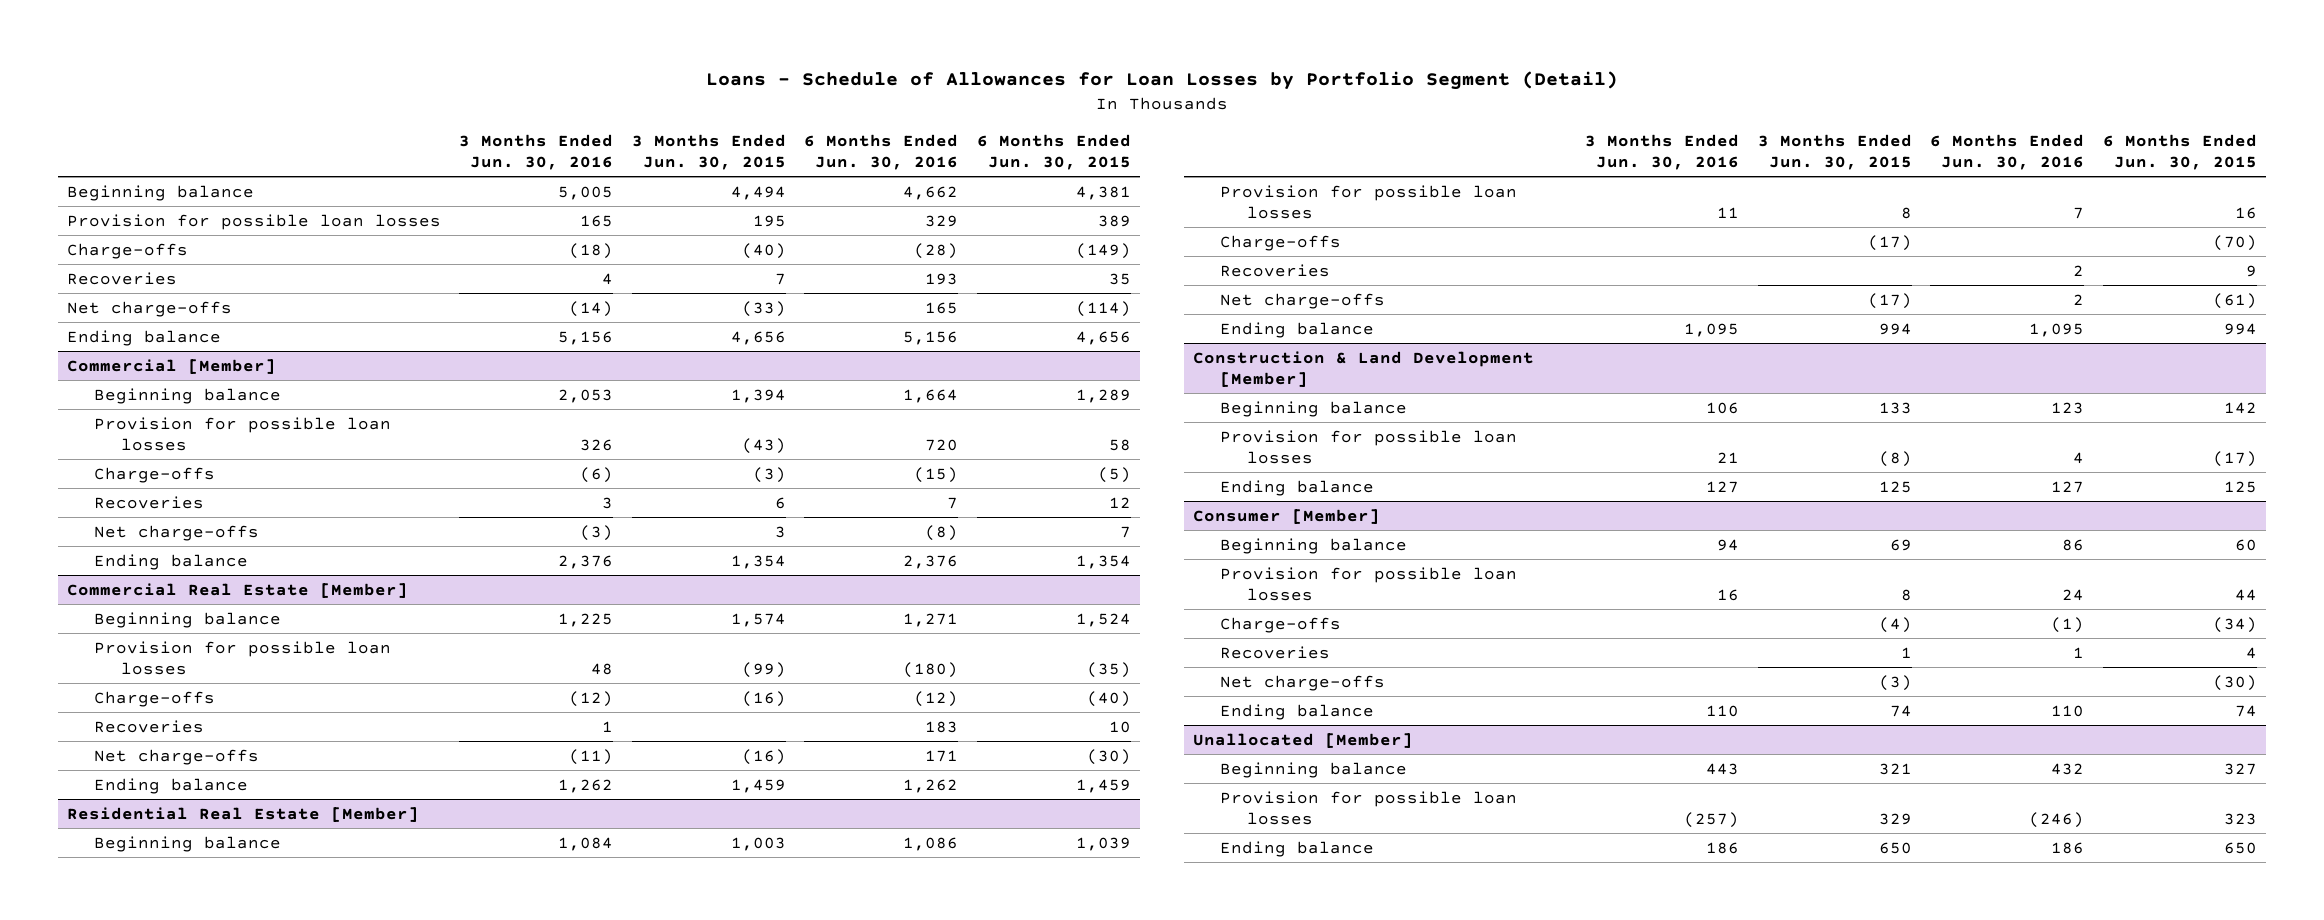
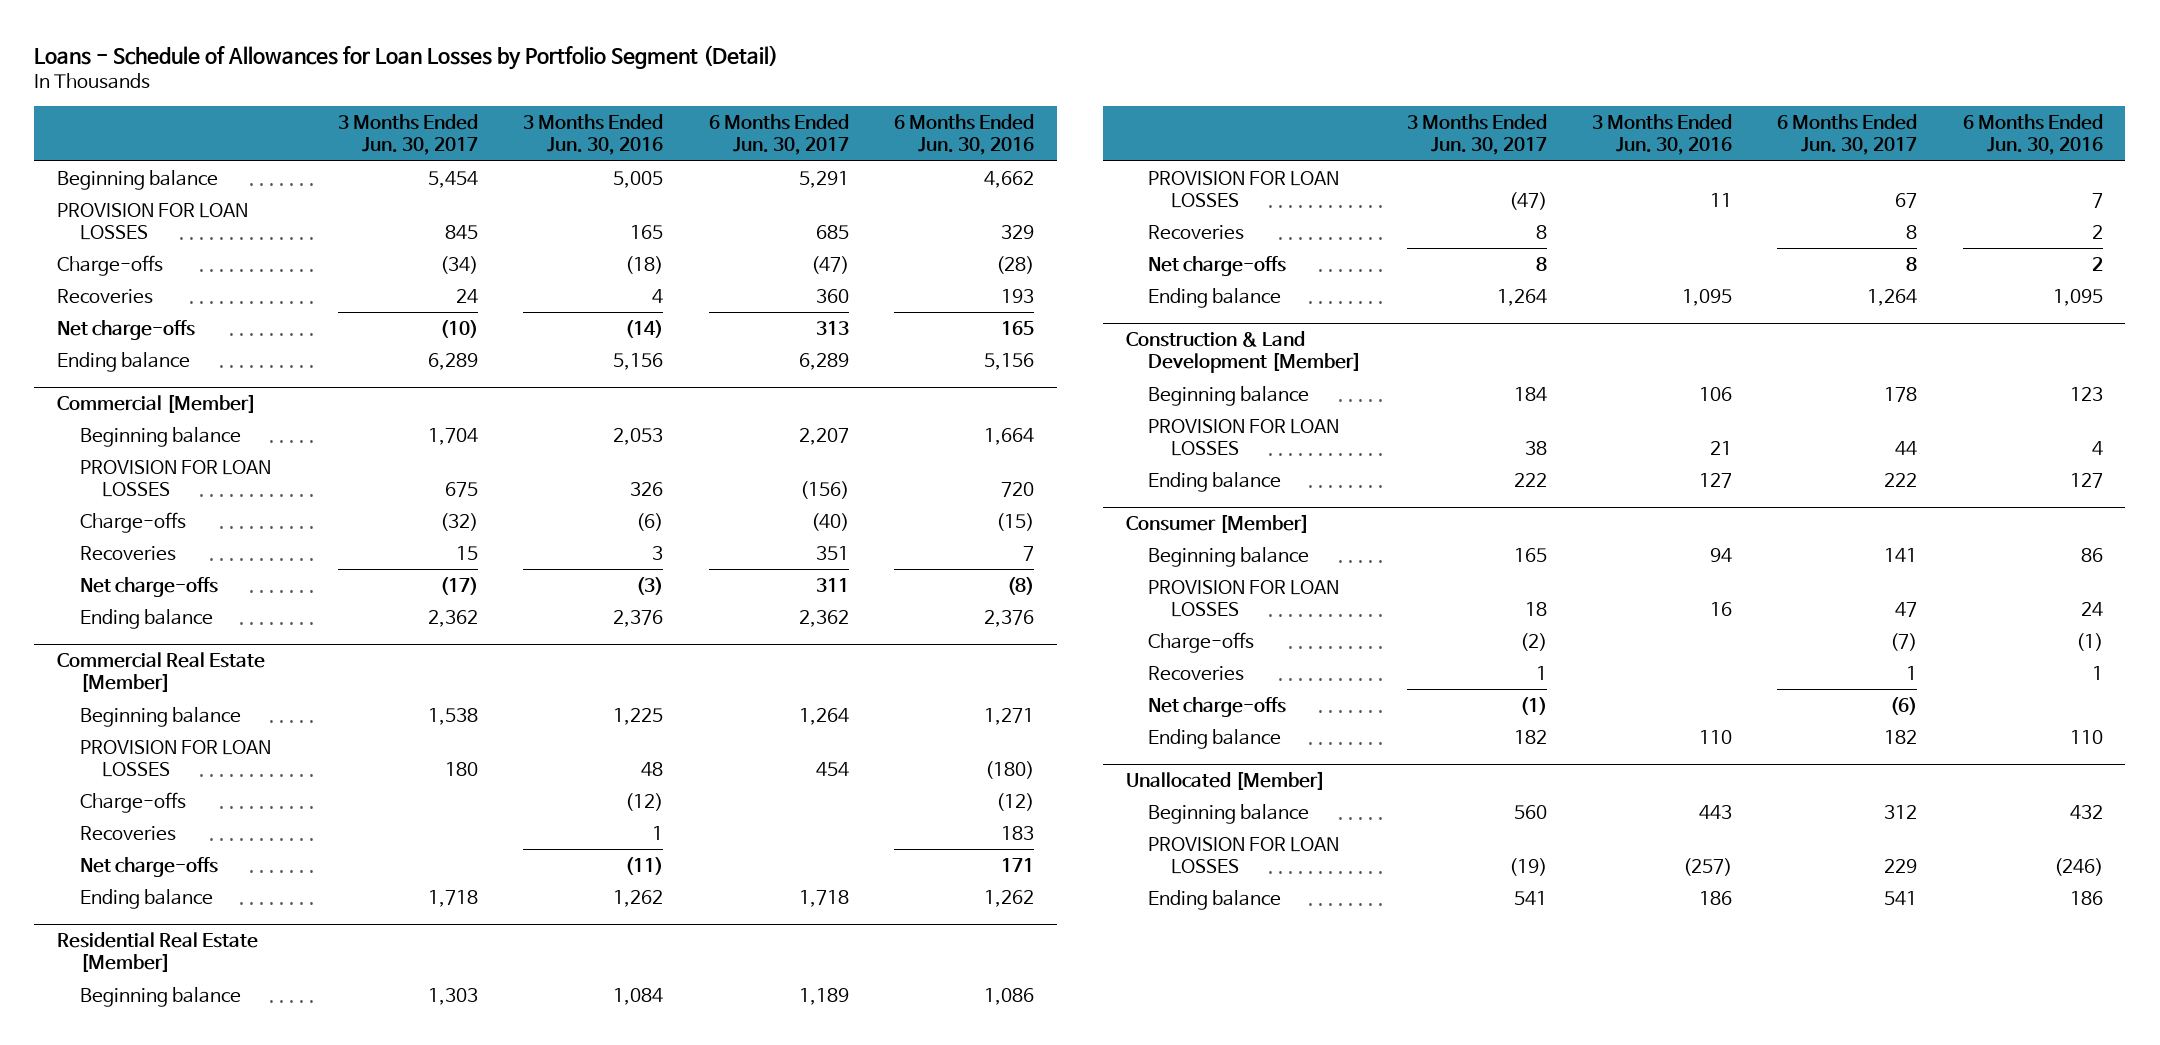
[631,133,786,170] 3 Months Ended Jun. 30, 2015 -> none
[976,133,1131,170] 6 Months Ended Jun. 30, 2015 -> none
none -> [338,114,479,156] 3 Months Ended Jun. 30, 2017
none -> [708,114,849,156] 6 Months Ended Jun. 30, 2017
[67,213,442,230] Provision for possible loan losses -> [57,202,249,240] PROVISION FOR LOAN LOSSES
[93,416,391,451] Provision for possible loan losses -> [79,459,271,497] PROVISION FOR LOAN LOSSES
[93,640,391,675] Provision for possible loan losses -> [79,739,271,777] PROVISION FOR LOAN LOSSES
[1220,234,1342,251] Charge-offs -> none
[1220,184,1518,219] Provision for possible loan losses -> [1148,170,1340,208] PROVISION FOR LOAN LOSSES
[1220,429,1518,464] Provision for possible loan losses -> [1148,418,1340,456] PROVISION FOR LOAN LOSSES
[1220,566,1518,601] Provision for possible loan losses -> [1148,579,1340,617] PROVISION FOR LOAN LOSSES
[1220,790,1518,825] Provision for possible loan losses -> [1148,836,1340,874] PROVISION FOR LOAN LOSSES

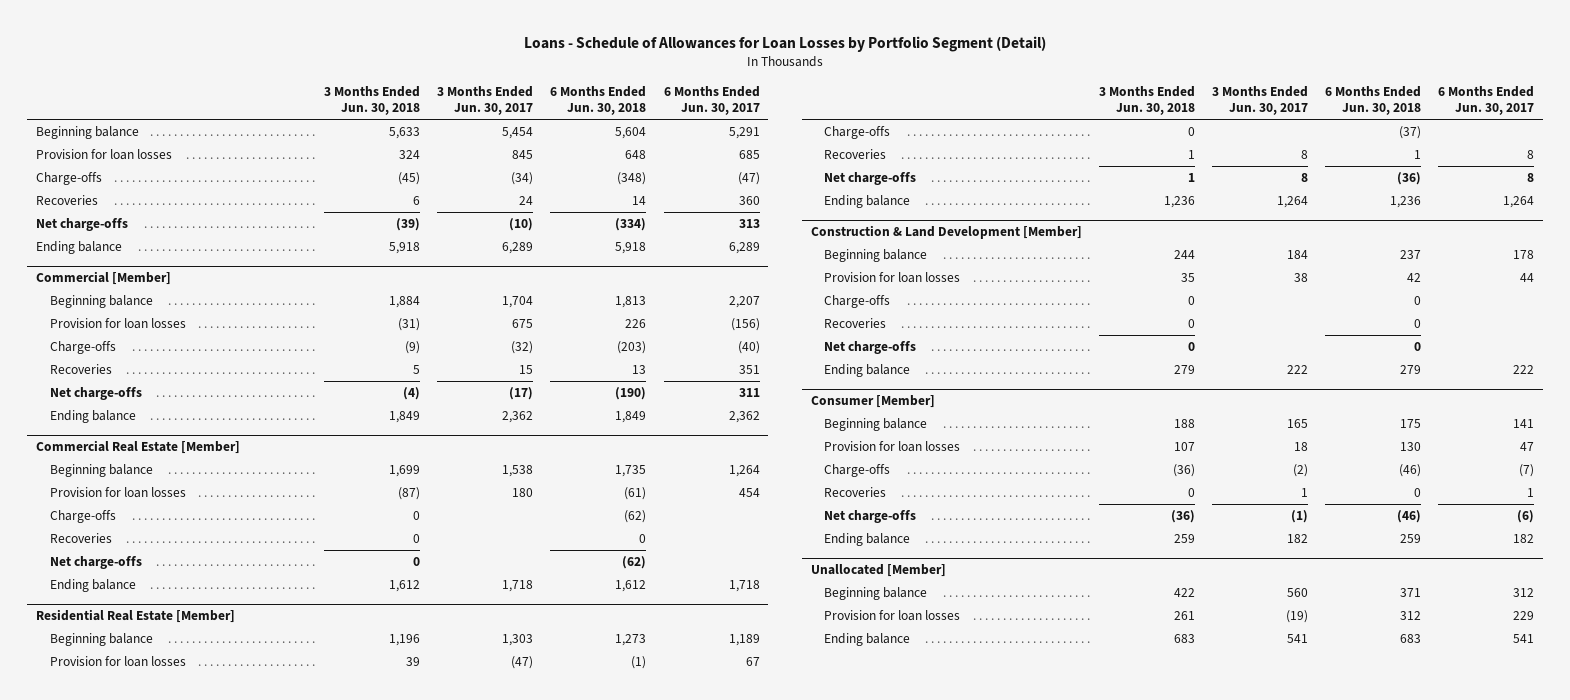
[523,114,664,156] 3 Months Ended Jun. 30, 2016 -> none
[894,114,1035,156] 6 Months Ended Jun. 30, 2016 -> none
none -> [324,86,421,116] 3 Months Ended Jun. 30, 2018
none -> [550,86,647,116] 6 Months Ended Jun. 30, 2018
[57,202,249,240] PROVISION FOR LOAN LOSSES -> [35,149,172,161] Provision for loan losses
[79,459,271,497] PROVISION FOR LOAN LOSSES -> [49,318,186,330] Provision for loan losses
[79,739,271,777] PROVISION FOR LOAN LOSSES -> [49,487,186,499] Provision for loan losses
[1148,170,1340,208] PROVISION FOR LOAN LOSSES -> [49,656,186,668] Provision for loan losses
none -> [824,126,891,140] Charge-offs
[1148,418,1340,456] PROVISION FOR LOAN LOSSES -> [824,272,961,284] Provision for loan losses
none -> [824,295,891,309] Charge-offs
none -> [824,318,887,329] Recoveries
none -> [824,341,917,355] Net charge-offs
[1148,579,1340,617] PROVISION FOR LOAN LOSSES -> [824,441,961,453] Provision for loan losses
[1148,836,1340,874] PROVISION FOR LOAN LOSSES -> [824,610,961,622] Provision for loan losses

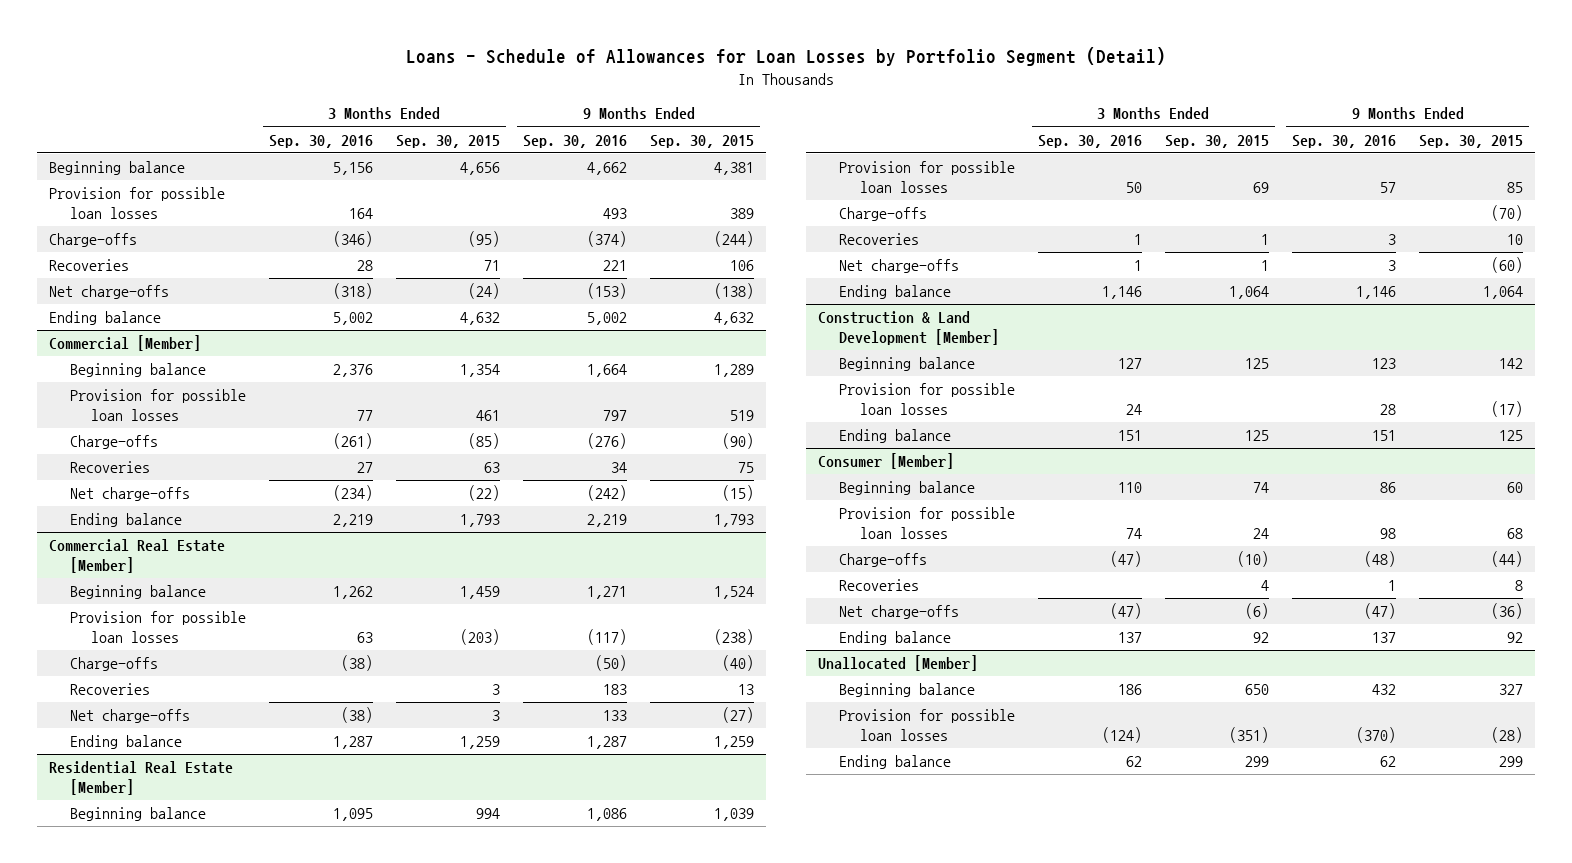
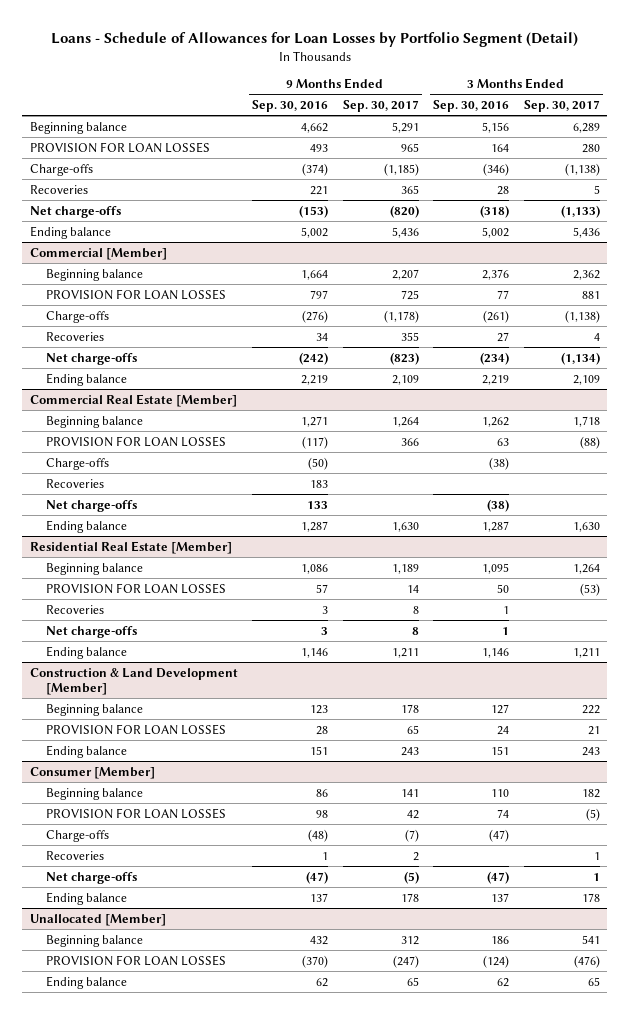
[396,134,501,148] Sep. 30, 2015 -> none
[650,134,755,148] Sep. 30, 2015 -> none
none -> [342,100,419,113] Sep. 30, 2017
none -> [523,100,600,113] Sep. 30, 2017
[48,187,225,220] Provision for possible loan losses -> [29,141,210,153] PROVISION FOR LOAN LOSSES
[69,389,246,422] Provision for possible loan losses -> [46,288,227,300] PROVISION FOR LOAN LOSSES
[69,611,246,644] Provision for possible loan losses -> [46,435,227,447] PROVISION FOR LOAN LOSSES
[838,207,927,222] Charge-offs -> none
[838,161,1015,194] Provision for possible loan losses -> [46,582,227,594] PROVISION FOR LOAN LOSSES
[838,383,1015,416] Provision for possible loan losses -> [46,723,227,735] PROVISION FOR LOAN LOSSES
[838,507,1015,540] Provision for possible loan losses -> [46,807,227,819] PROVISION FOR LOAN LOSSES
[838,709,1015,742] Provision for possible loan losses -> [46,954,227,966] PROVISION FOR LOAN LOSSES

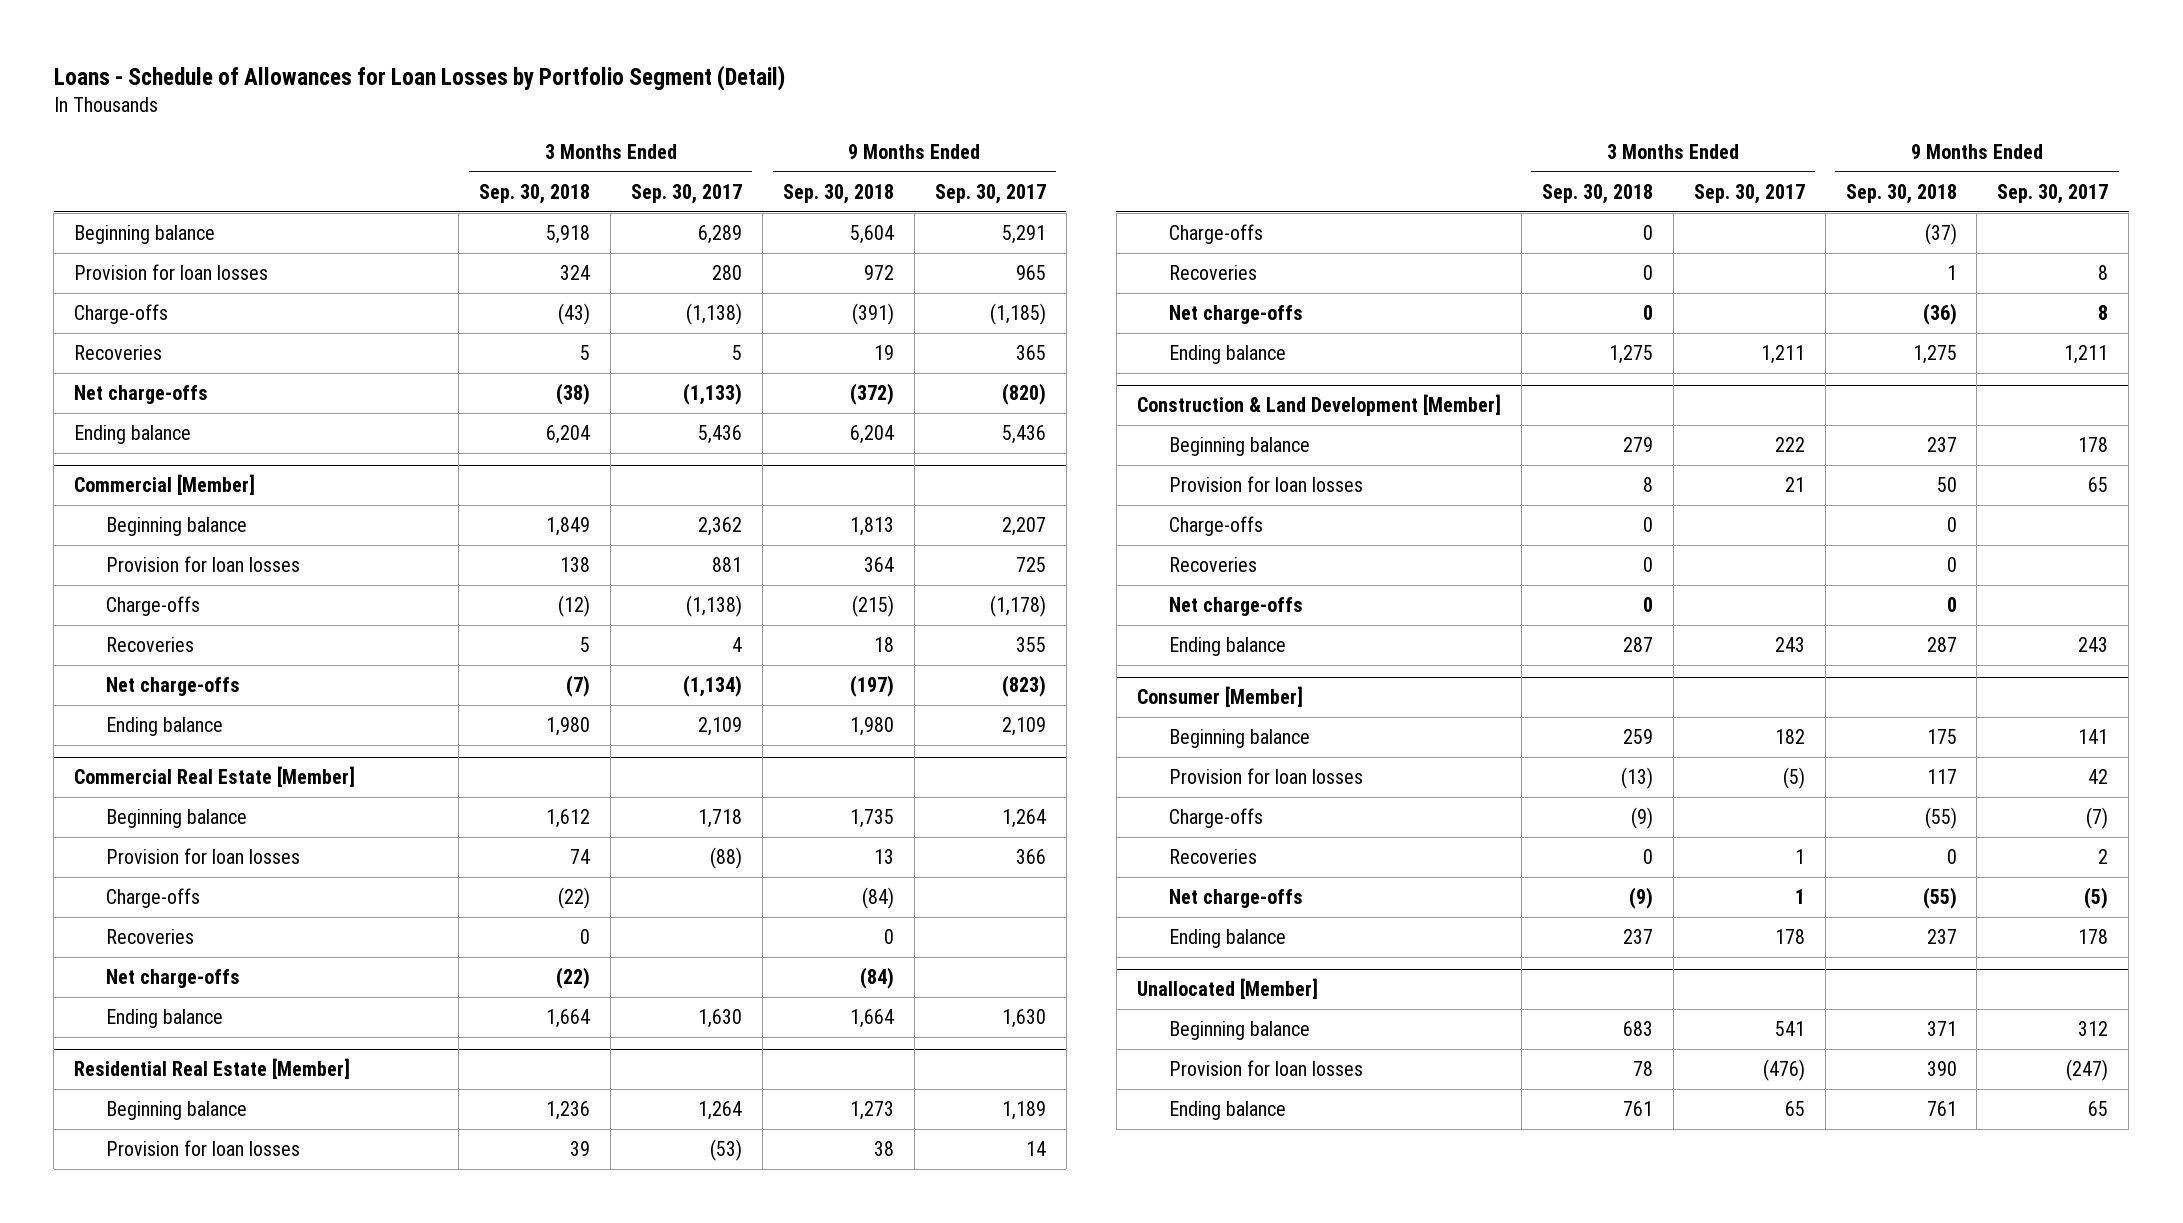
[252,100,329,113] Sep. 30, 2016 -> none
[433,100,510,113] Sep. 30, 2016 -> none
none -> [479,183,591,204] Sep. 30, 2018
none -> [783,183,895,204] Sep. 30, 2018
[29,141,210,153] PROVISION FOR LOAN LOSSES -> [74,264,269,281] Provision for loan losses
[46,288,227,300] PROVISION FOR LOAN LOSSES -> [106,556,301,573] Provision for loan losses
[46,435,227,447] PROVISION FOR LOAN LOSSES -> [106,848,301,865] Provision for loan losses
[46,582,227,594] PROVISION FOR LOAN LOSSES -> [106,1140,301,1157] Provision for loan losses
none -> [1168,224,1263,245] Charge-offs
[46,723,227,735] PROVISION FOR LOAN LOSSES -> [1168,476,1363,493] Provision for loan losses
none -> [1168,516,1263,537] Charge-offs
none -> [1168,557,1257,573] Recoveries
none -> [1168,597,1303,617] Net charge-offs
[46,807,227,819] PROVISION FOR LOAN LOSSES -> [1168,768,1363,785] Provision for loan losses
[46,954,227,966] PROVISION FOR LOAN LOSSES -> [1168,1060,1363,1077] Provision for loan losses

